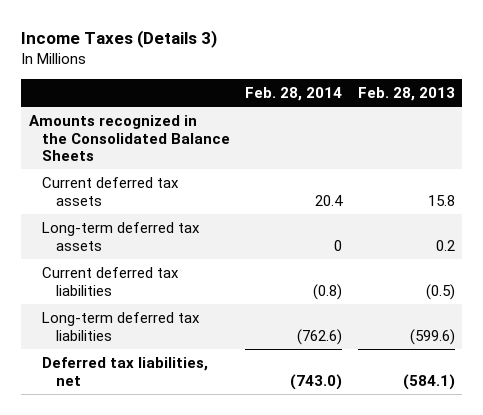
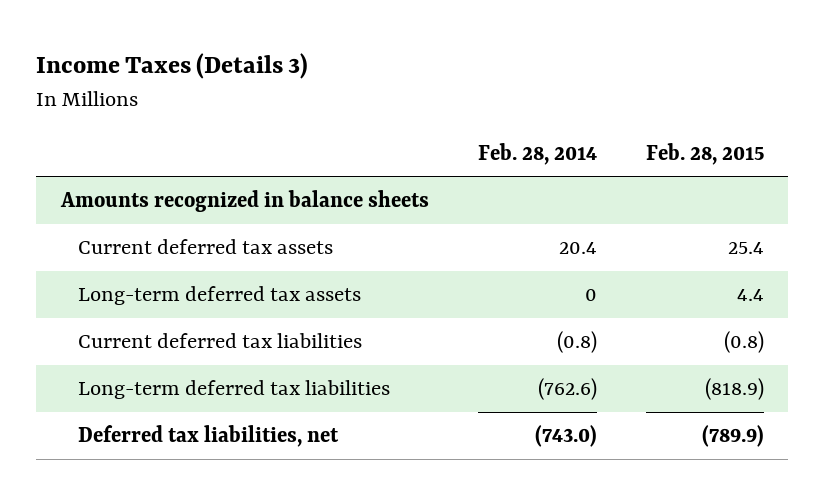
[357,87,455,102] Feb. 28, 2013 -> none
none -> [645,142,764,165] Feb. 28, 2015
[28,114,231,162] Amounts recognized in the Consolidated Balance Sheets -> [59,190,429,213] Amounts recognized in balance sheets

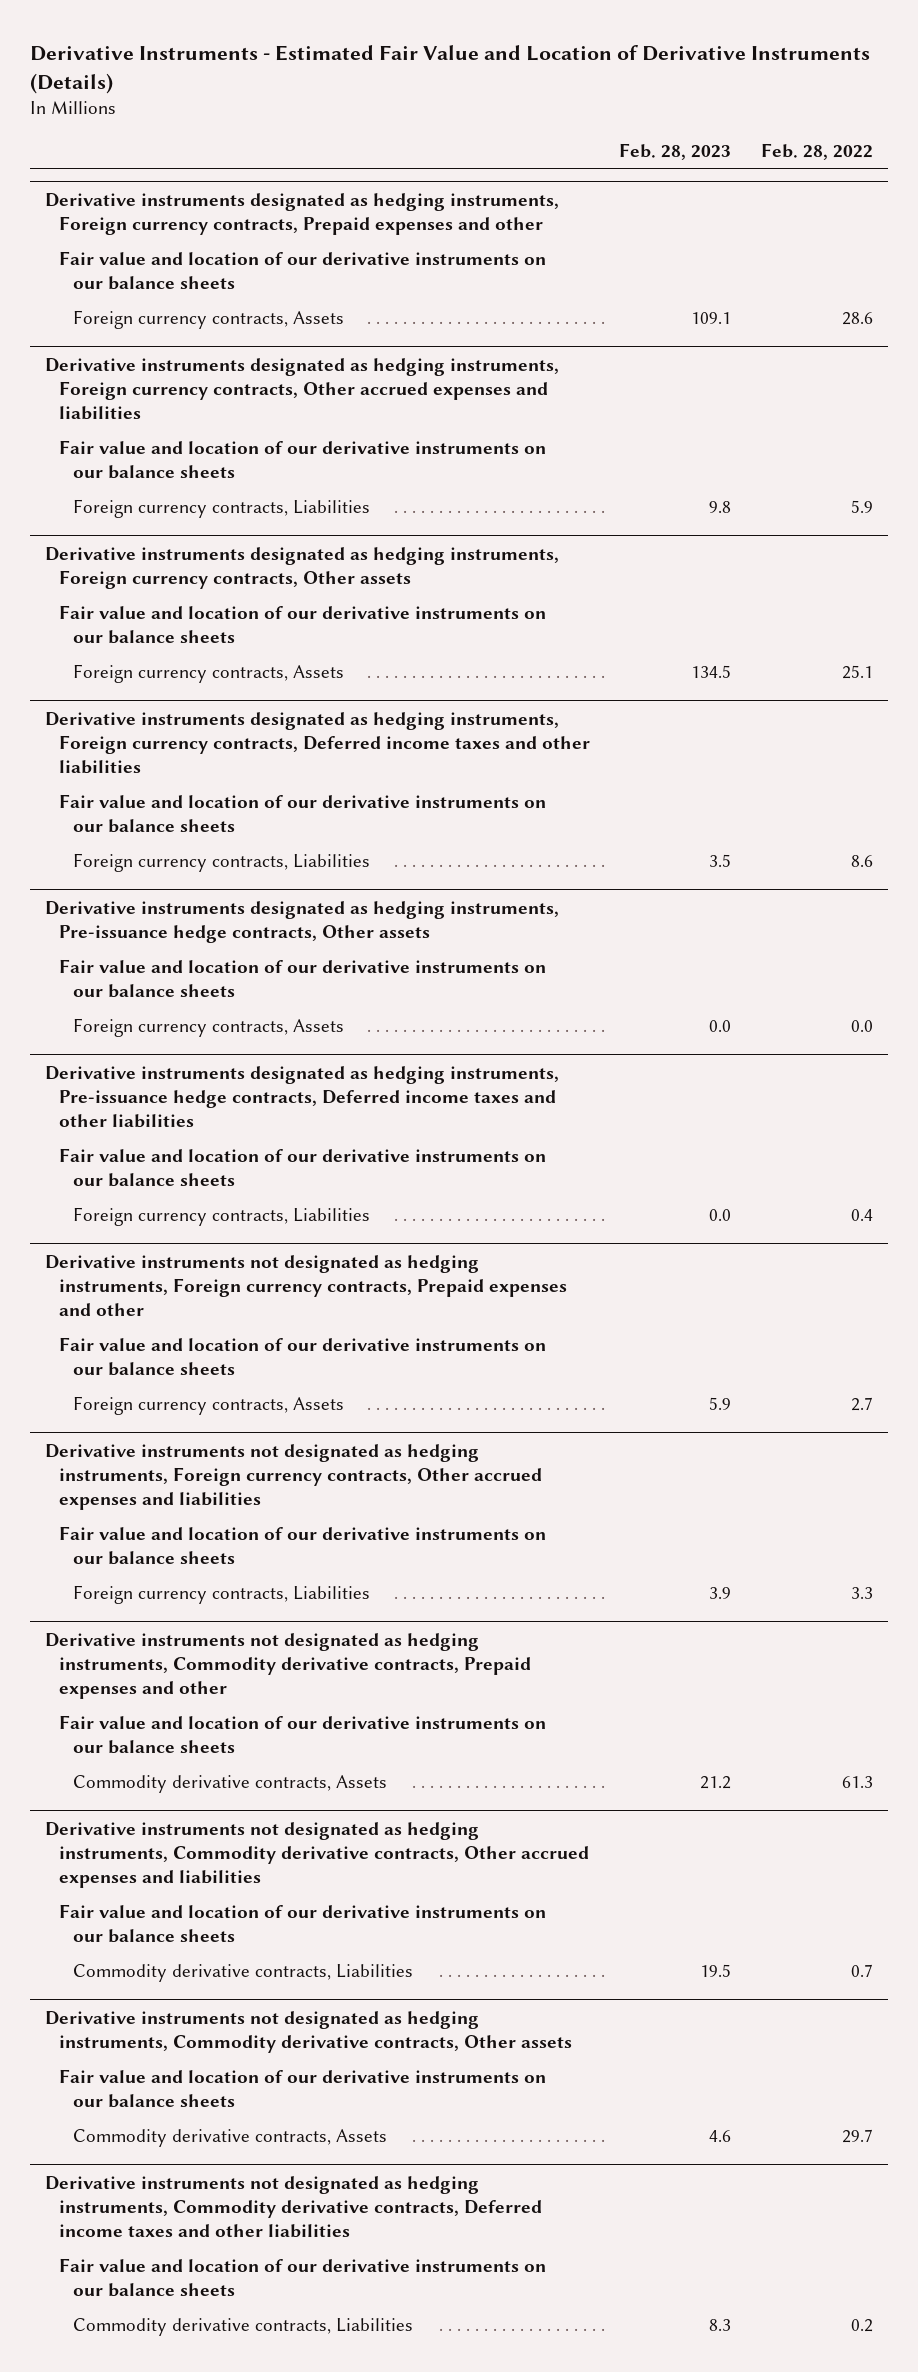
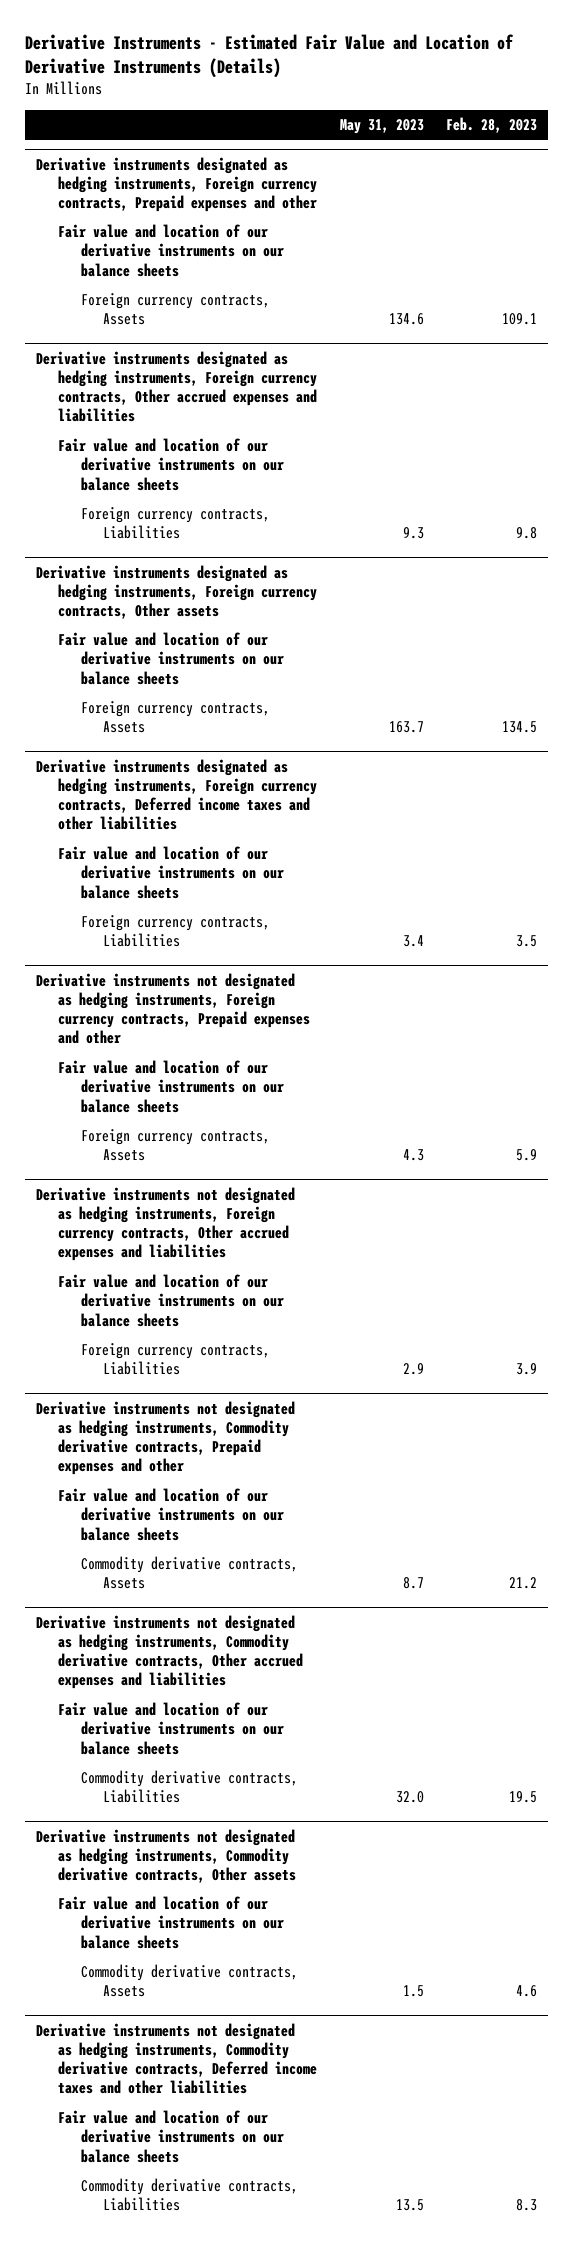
[760,143,873,161] Feb. 28, 2022 -> none
none -> [339,118,424,134] May 31, 2023
[45,900,560,943] Derivative instruments designated as hedging instruments, Pre-issuance hedge contracts, Other assets -> none
[59,958,547,998] Fair value and location of our derivative instruments on our balance sheets -> none
[72,1017,344,1037] Foreign currency contracts, Assets -> none
[45,1065,560,1128] Derivative instruments designated as hedging instruments, Pre-issuance hedge contracts, Deferred income taxes and other liabilities -> none
[59,1147,547,1187] Fair value and location of our derivative instruments on our balance sheets -> none
[72,1206,370,1226] Foreign currency contracts, Liabilities -> none

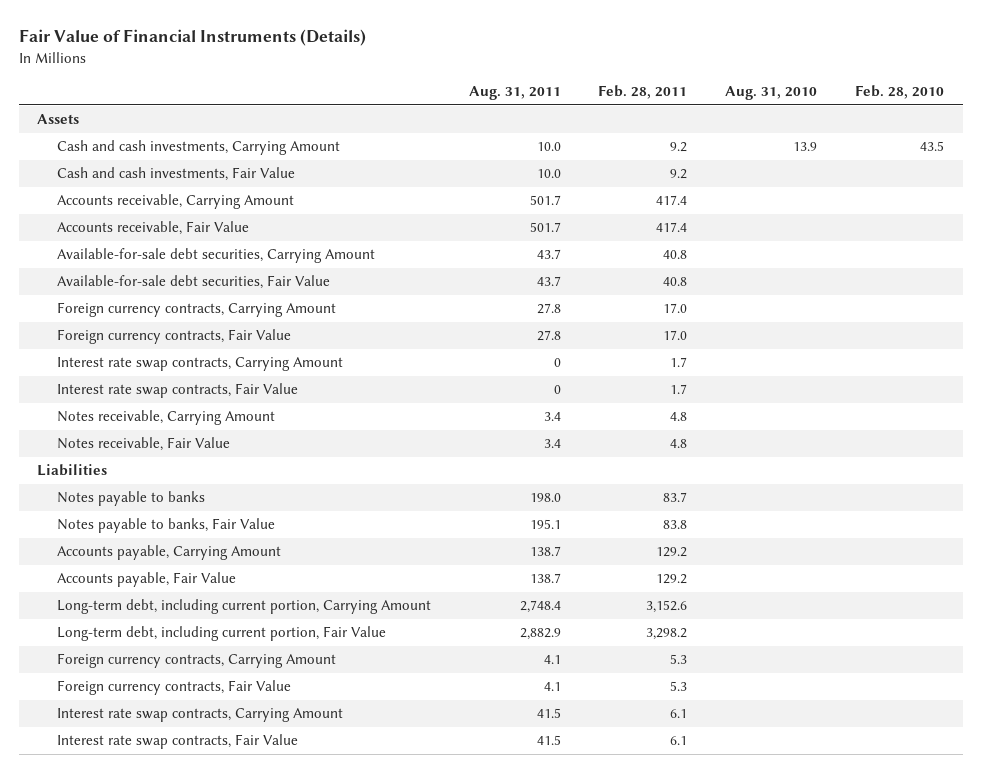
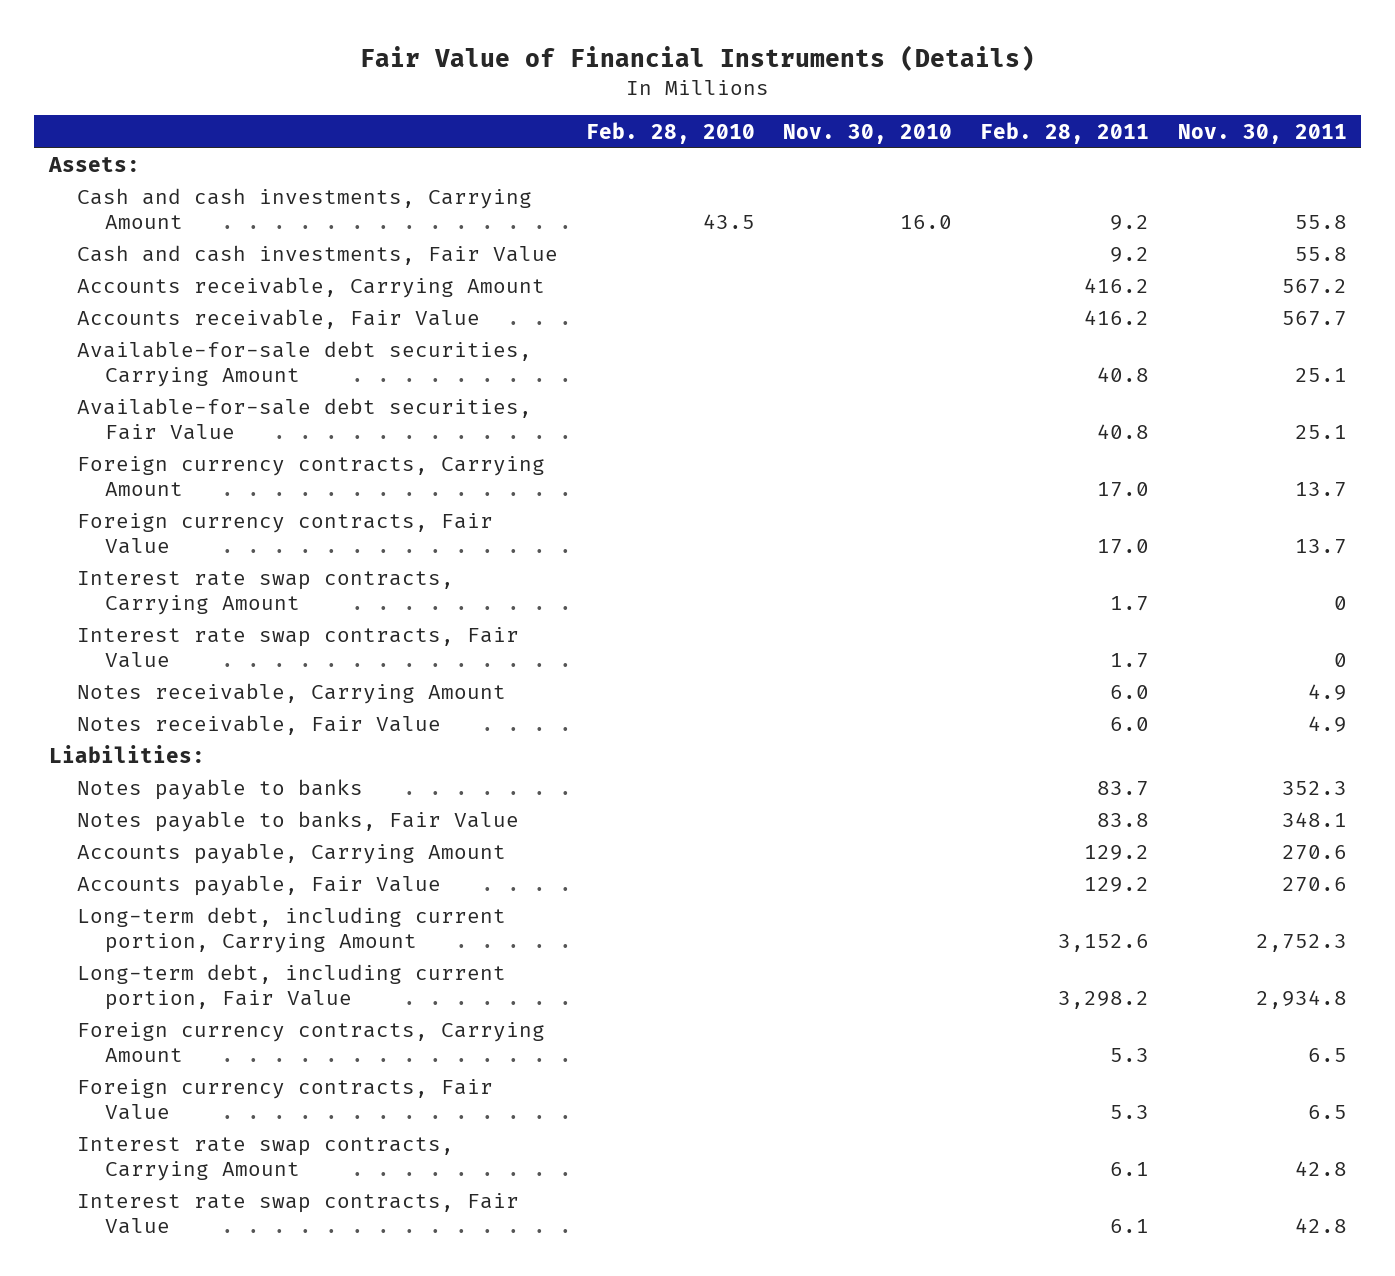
[468,86,561,101] Aug. 31, 2011 -> none
[725,86,818,101] Aug. 31, 2010 -> none
none -> [783,123,953,144] Nov. 30, 2010
none -> [1177,123,1347,144] Nov. 30, 2011
[37,114,80,125] Assets -> [47,157,140,173] Assets:
[656,195,688,206] 417.4 -> [1084,278,1150,294] 416.2
[656,222,688,233] 417.4 -> [1084,310,1150,326] 416.2
[670,412,688,422] 4.8 -> [1110,685,1150,700] 6.0
[670,439,688,449] 4.8 -> [1110,717,1150,732] 6.0
[37,464,108,477] Liabilities -> [48,745,205,764] Liabilities:

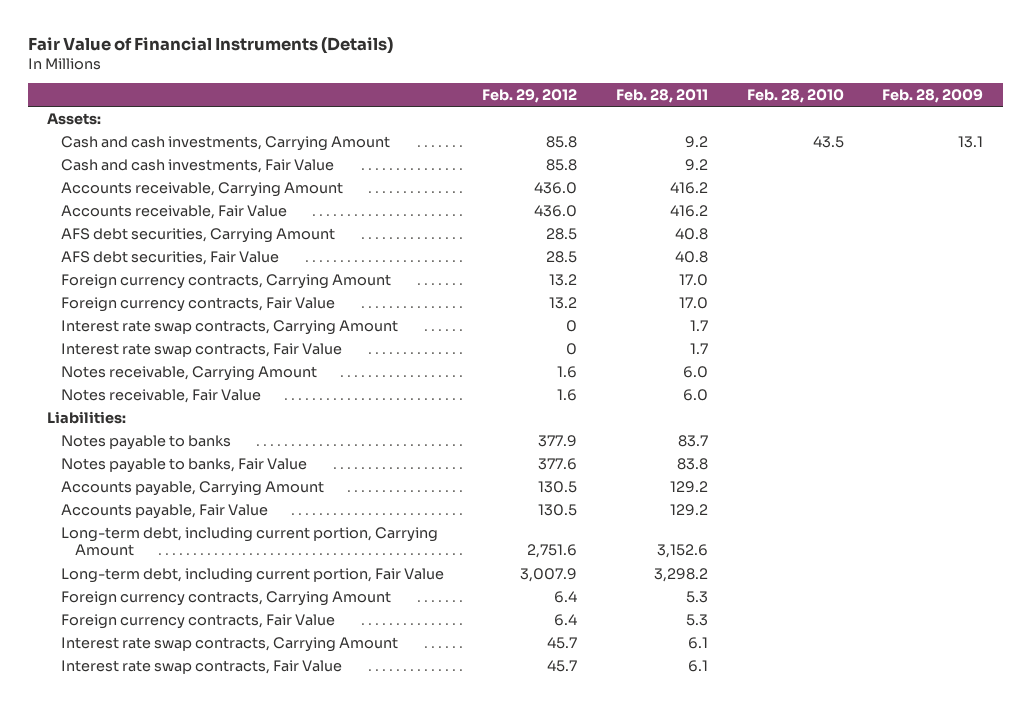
[783,123,953,144] Nov. 30, 2010 -> none
[1177,123,1347,144] Nov. 30, 2011 -> none
none -> [482,89,578,104] Feb. 29, 2012
none -> [882,89,984,104] Feb. 28, 2009
[76,341,532,387] Available-for-sale debt securities, Carrying Amount -> [60,227,335,243] AFS debt securities, Carrying Amount
[76,398,532,440] Available-for-sale debt securities, Fair Value -> [60,250,279,265] AFS debt securities, Fair Value

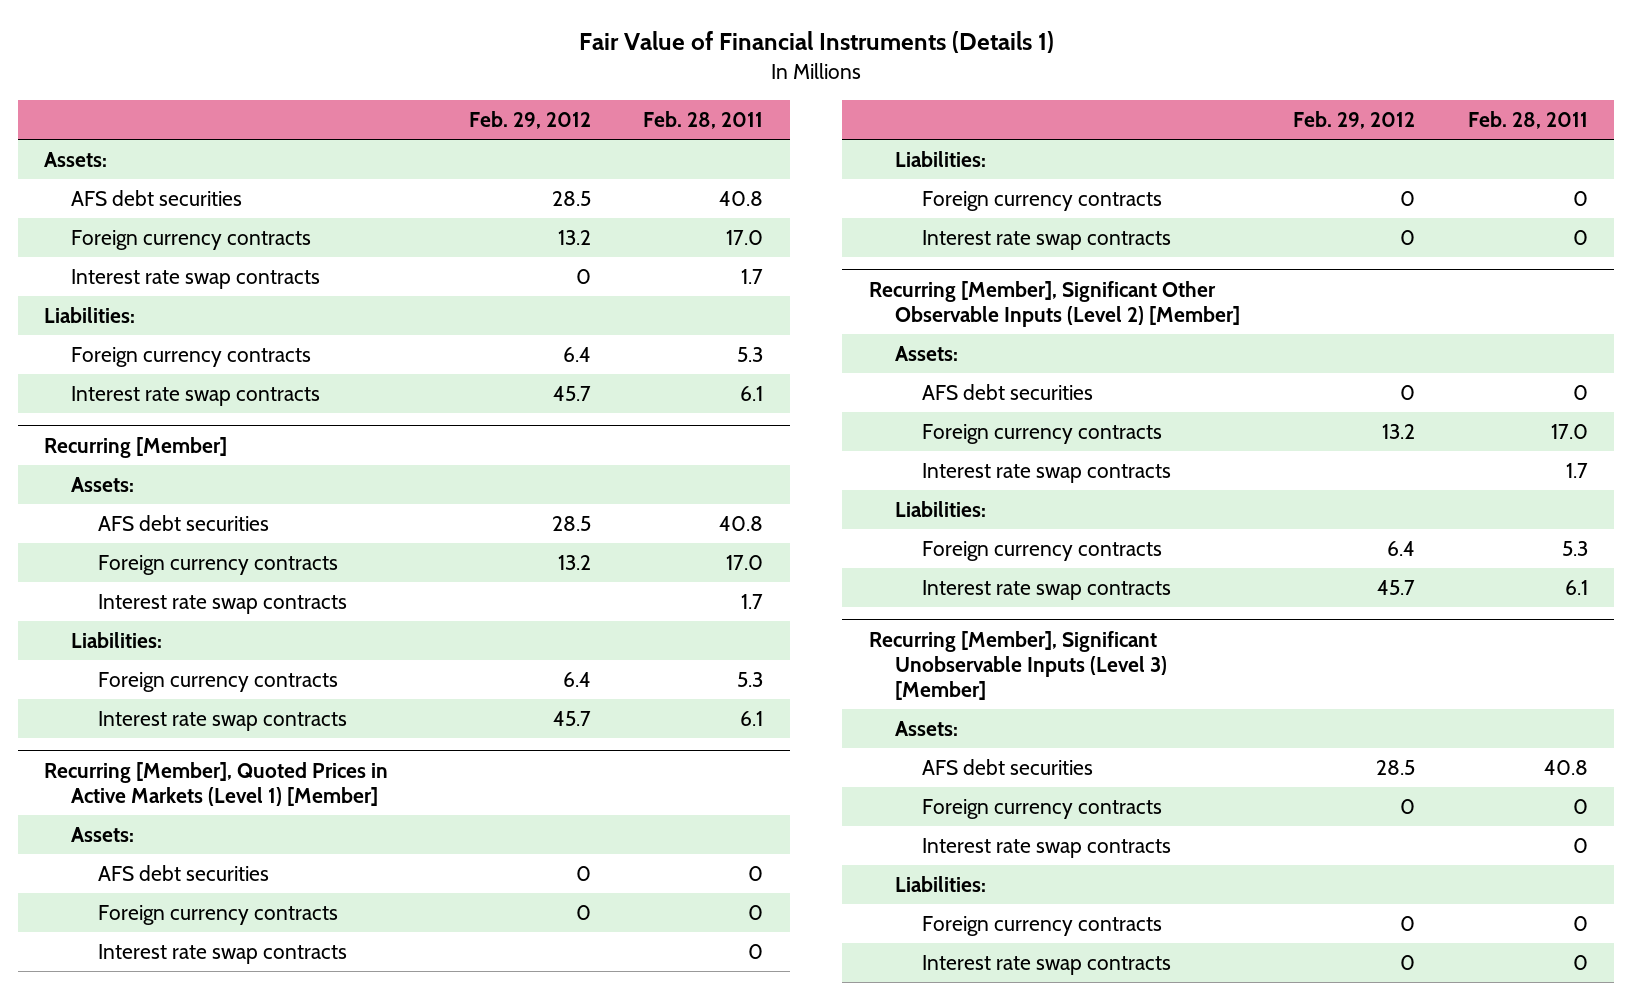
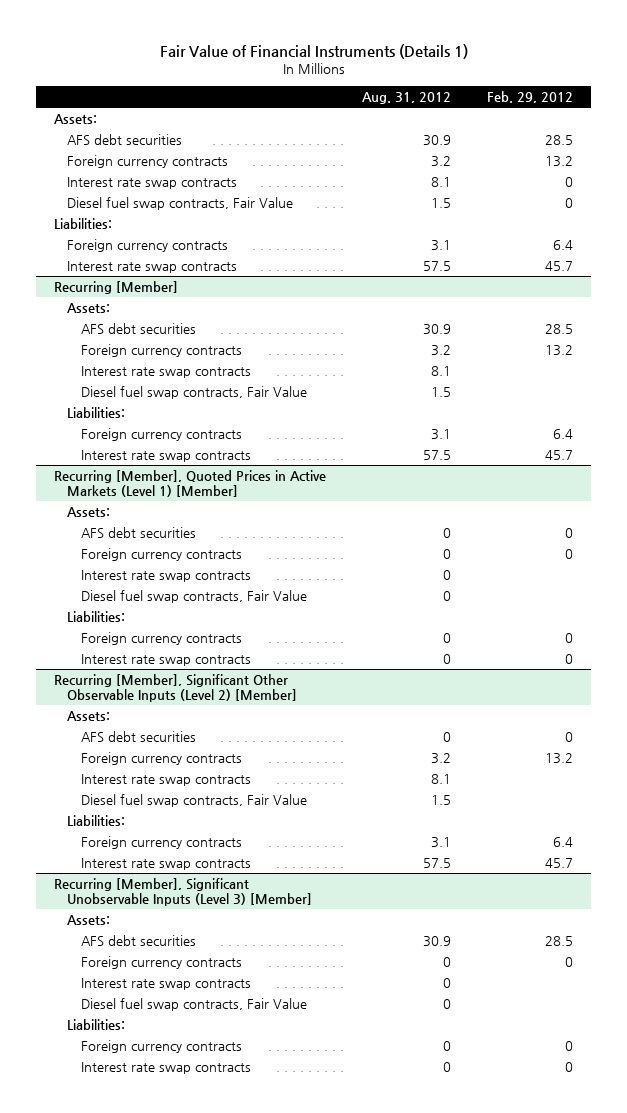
[643,111,764,130] Feb. 28, 2011 -> none
none -> [362,92,452,105] Aug. 31, 2012
none -> [67,197,294,211] Diesel fuel swap contracts, Fair Value
none -> [80,386,307,400] Diesel fuel swap contracts, Fair Value
none -> [80,590,307,604] Diesel fuel swap contracts, Fair Value
none -> [80,794,307,808] Diesel fuel swap contracts, Fair Value
none -> [80,998,307,1012] Diesel fuel swap contracts, Fair Value

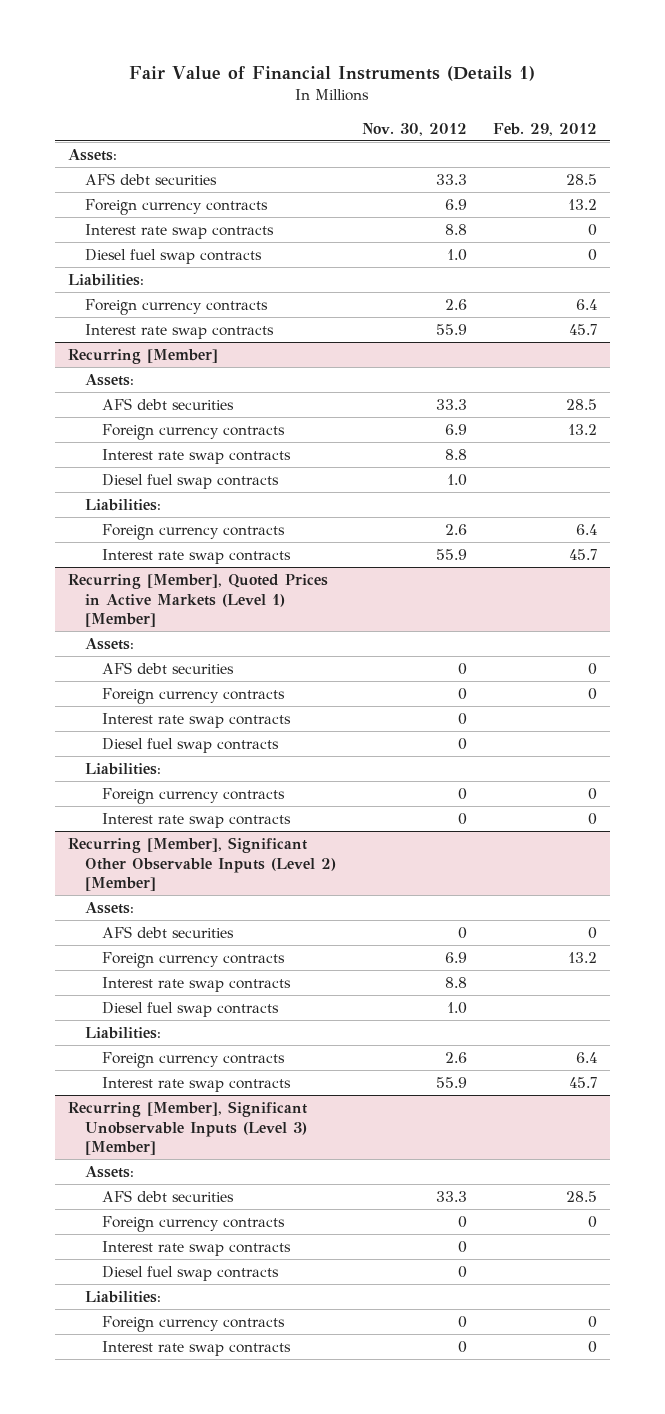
[362,92,452,105] Aug. 31, 2012 -> none
none -> [362,122,468,136] Nov. 30, 2012
[67,197,294,211] Diesel fuel swap contracts, Fair Value -> [84,248,262,264] Diesel fuel swap contracts
[80,386,307,400] Diesel fuel swap contracts, Fair Value -> [102,473,280,489] Diesel fuel swap contracts
[80,590,307,604] Diesel fuel swap contracts, Fair Value -> [102,737,280,753] Diesel fuel swap contracts
[80,794,307,808] Diesel fuel swap contracts, Fair Value -> [102,1001,280,1017] Diesel fuel swap contracts
[80,998,307,1012] Diesel fuel swap contracts, Fair Value -> [102,1265,280,1281] Diesel fuel swap contracts

